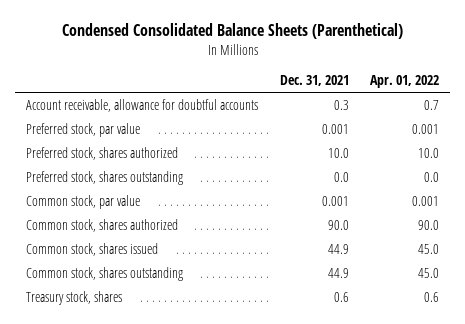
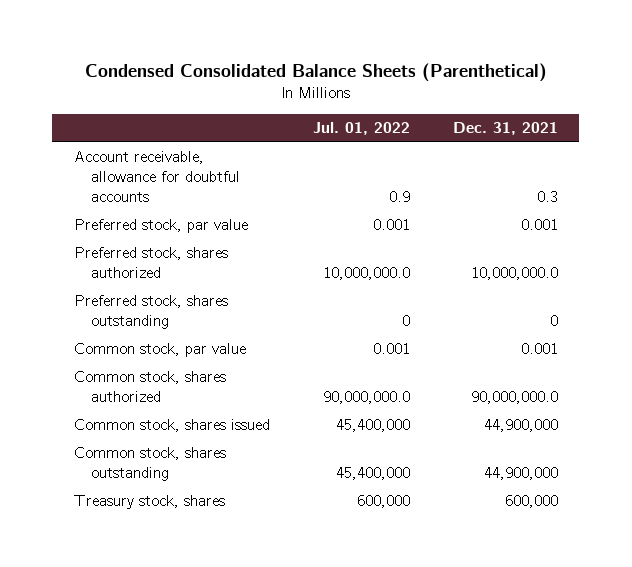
[369,74,439,88] Apr. 01, 2022 -> none
none -> [312,122,410,136] Jul. 01, 2022
[327,147,349,158] 10.0 -> [470,267,558,281] 10,000,000.0
[333,171,349,182] 0.0 -> [549,315,558,327] 0
[327,219,349,230] 90.0 -> [470,391,558,405] 90,000,000.0
[327,243,349,254] 44.9 -> [483,419,558,433] 44,900,000
[327,267,349,278] 44.9 -> [483,467,558,481] 44,900,000
[333,291,349,302] 0.6 -> [504,495,558,509] 600,000

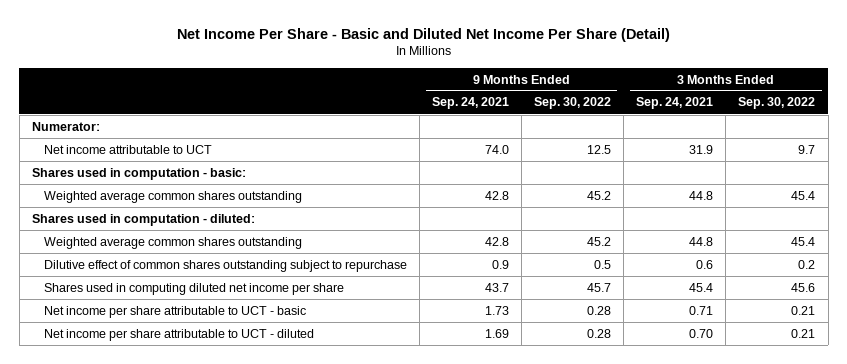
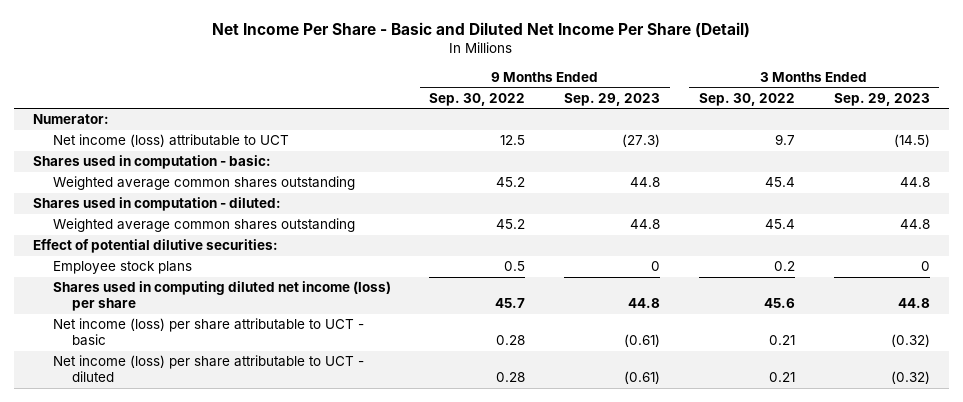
[431,97,509,110] Sep. 24, 2021 -> none
[636,97,714,110] Sep. 24, 2021 -> none
none -> [564,92,661,106] Sep. 29, 2023
none -> [833,92,930,106] Sep. 29, 2023
[43,144,212,154] Net income attributable to UCT -> [52,134,289,148] Net income (loss) attributable to UCT
[43,259,407,272] Dilutive effect of common shares outstanding subject to repurchase -> none
none -> [33,239,279,254] Effect of potential dilutive securities:
none -> [52,261,192,275] Employee stock plans
[43,282,344,295] Shares used in computing diluted net income per share -> [52,281,391,312] Shares used in computing diluted net income (loss) per share
[43,305,306,318] Net income per share attributable to UCT - basic -> [52,318,364,347] Net income (loss) per share attributable to UCT - basic
[43,328,314,341] Net income per share attributable to UCT - diluted -> [52,355,364,383] Net income (loss) per share attributable to UCT - diluted

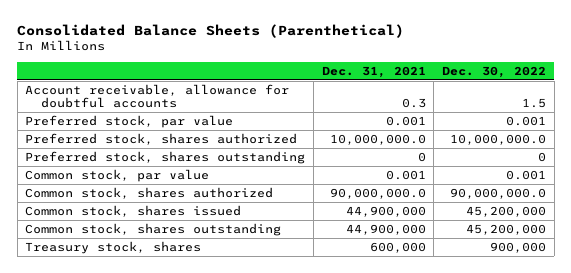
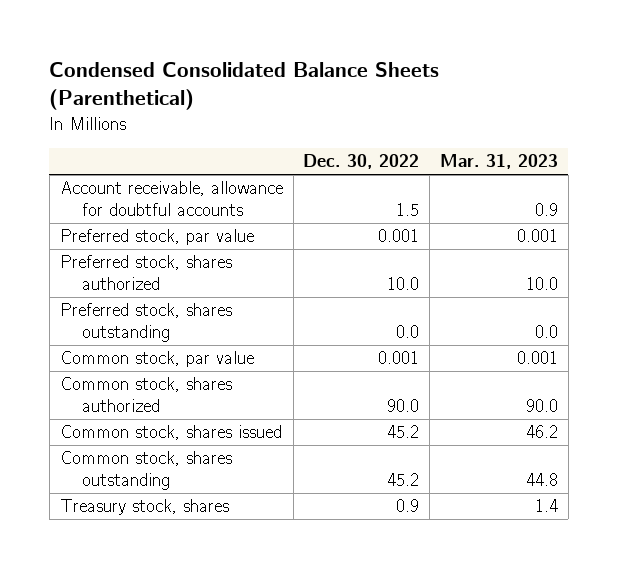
[17,23,405,38] Consolidated Balance Sheets (Parenthetical) -> [49,62,440,111] Condensed Consolidated Balance Sheets (Parenthetical)
[321,65,426,78] Dec. 31, 2021 -> none
none -> [440,154,559,170] Mar. 31, 2023
[450,133,547,145] 10,000,000.0 -> [387,277,420,291] 10.0
[538,151,547,162] 0 -> [396,325,420,339] 0.0
[450,187,547,199] 90,000,000.0 -> [387,399,420,413] 90.0
[466,205,547,217] 45,200,000 -> [387,425,420,439] 45.2
[466,223,547,235] 45,200,000 -> [387,473,420,487] 45.2
[490,241,547,253] 900,000 -> [396,499,420,513] 0.9

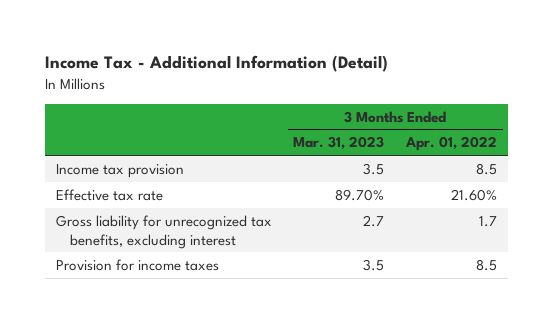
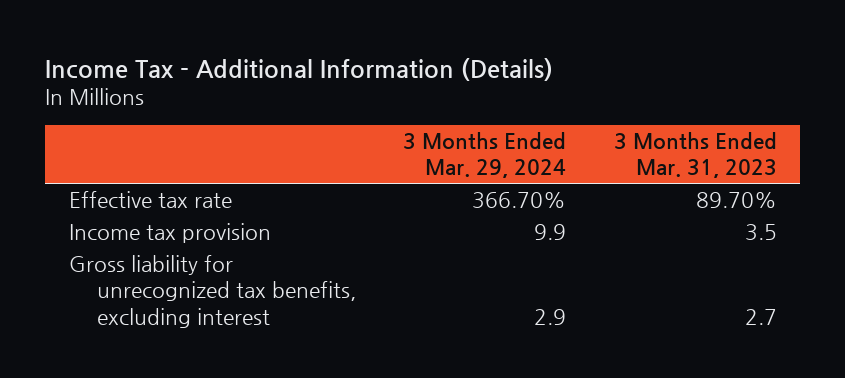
[44,55,388,73] Income Tax - Additional Information (Detail) -> [44,57,553,81] Income Tax - Additional Information (Details)
[405,136,498,152] Apr. 01, 2022 -> none
none -> [403,132,567,179] 3 Months Ended Mar. 29, 2024
[55,163,184,178] Income tax provision -> [68,223,271,244] Income tax provision
[55,258,219,271] Provision for income taxes -> none

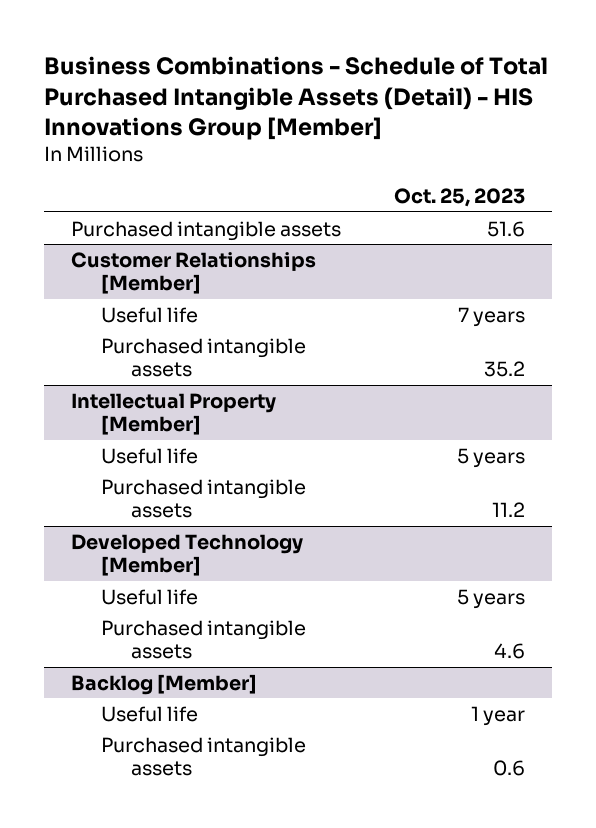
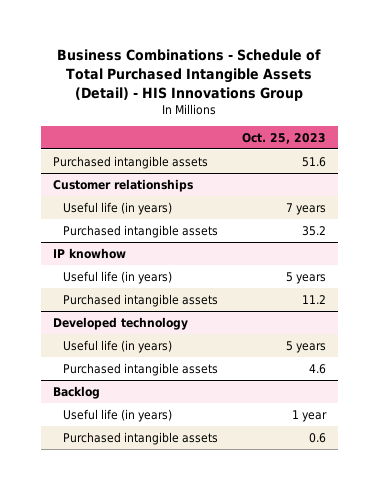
[44,56,549,140] Business Combinations - Schedule of Total Purchased Intangible Assets (Detail) - HIS Innovations Group [Member] -> [57,48,322,101] Business Combinations - Schedule of Total Purchased Intangible Assets (Detail) - HIS Innovations Group
[70,251,316,295] Customer Relationships [Member] -> [52,178,193,192] Customer relationships
[101,306,199,323] Useful life -> [62,201,172,215] Useful life (in years)
[70,392,276,436] Intellectual Property [Member] -> [52,247,126,259] IP knowhow
[101,447,199,464] Useful life -> [62,270,172,284] Useful life (in years)
[70,533,303,577] Developed Technology [Member] -> [52,316,188,330] Developed technology
[101,588,199,605] Useful life -> [62,339,172,353] Useful life (in years)
[70,673,257,695] Backlog [Member] -> [52,385,100,399] Backlog
[101,705,199,722] Useful life -> [62,408,172,422] Useful life (in years)

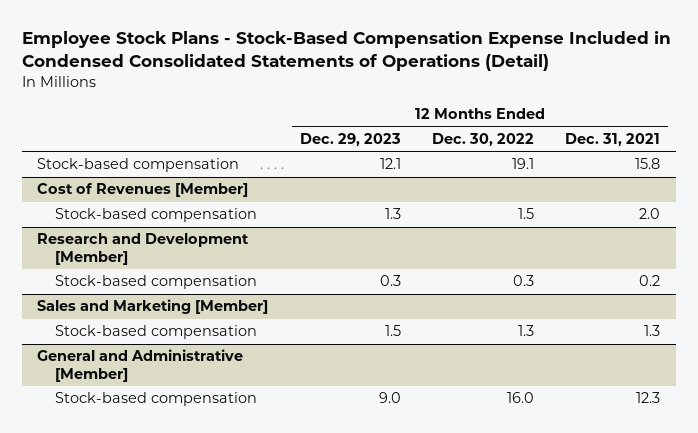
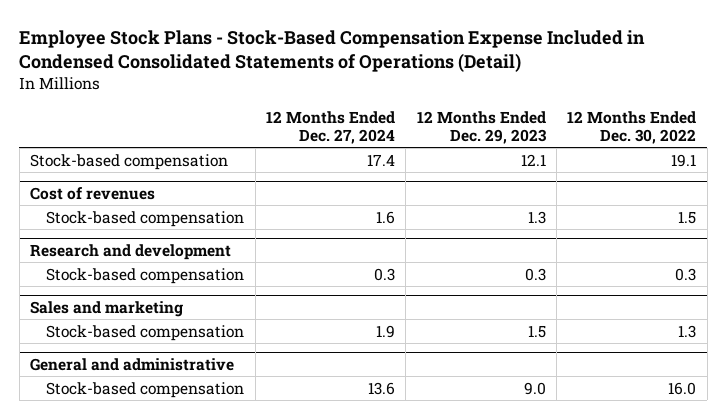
[565,132,661,146] Dec. 31, 2021 -> none
none -> [265,110,395,144] 12 Months Ended Dec. 27, 2024
[37,183,249,198] Cost of Revenues [Member] -> [30,186,156,200] Cost of revenues
[37,233,250,265] Research and Development [Member] -> [30,243,232,260] Research and development
[37,299,269,315] Sales and Marketing [Member] -> [30,300,184,317] Sales and marketing
[37,349,244,382] General and Administrative [Member] -> [30,357,235,371] General and administrative

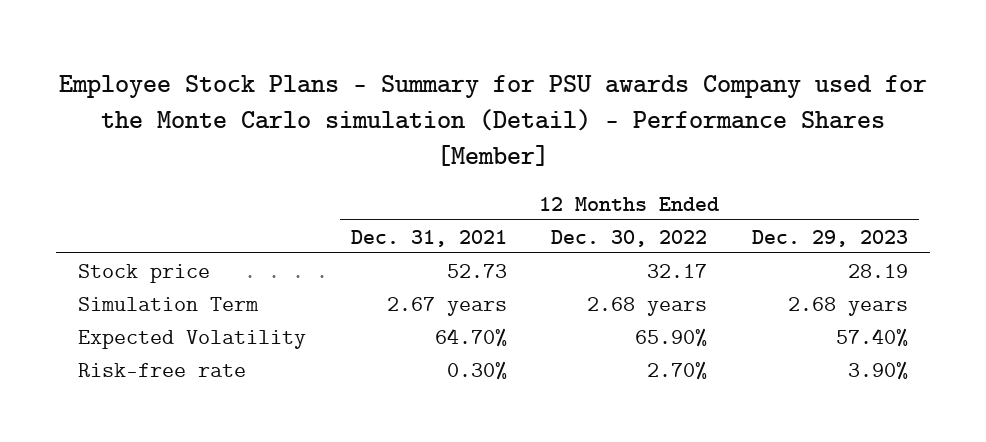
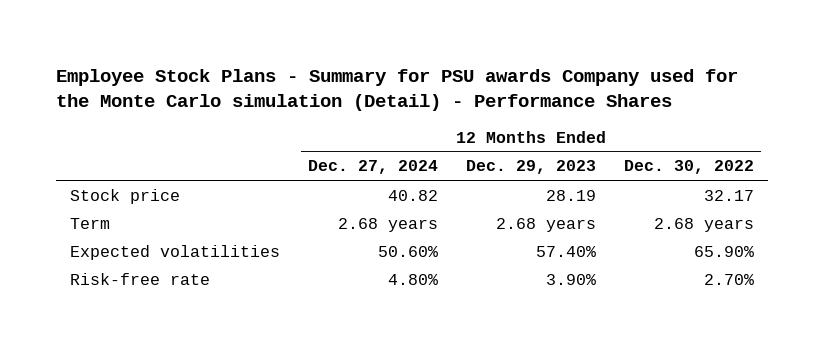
[58,74,927,166] Employee Stock Plans - Summary for PSU awards Company used for the Monte Carlo simulation (Detail) - Performance Shares [Member] -> [56,68,739,112] Employee Stock Plans - Summary for PSU awards Company used for the Monte Carlo simulation (Detail) - Performance Shares
[350,229,507,247] Dec. 31, 2021 -> none
none -> [308,160,439,175] Dec. 27, 2024
[78,296,260,311] Simulation Term -> [70,217,111,229] Term
[78,329,307,349] Expected Volatility -> [70,244,281,260] Expected volatilities

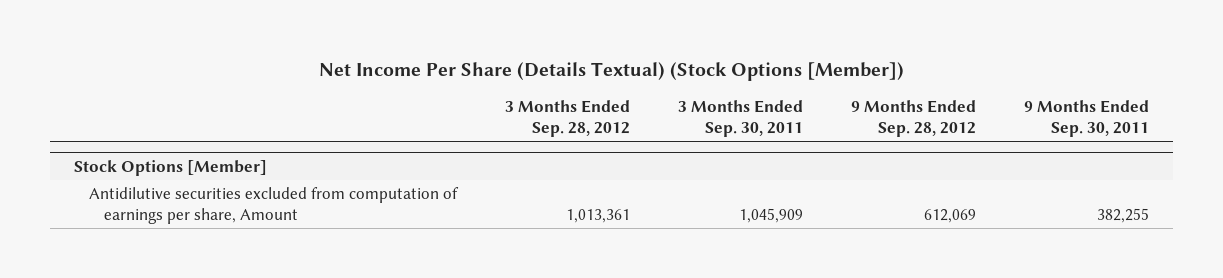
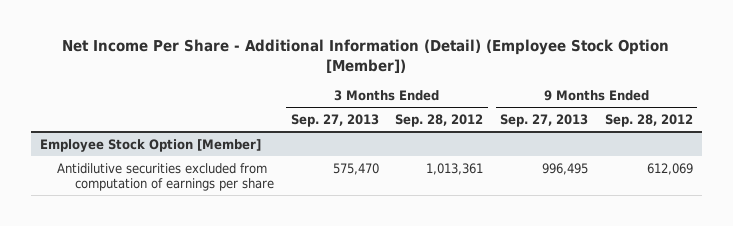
[318,62,904,82] Net Income Per Share (Details Textual) (Stock Options [Member]) -> [62,38,670,73] Net Income Per Share - Additional Information (Detail) (Employee Stock Option [Member])
[678,100,804,138] 3 Months Ended Sep. 30, 2011 -> none
[1024,100,1150,138] 9 Months Ended Sep. 30, 2011 -> none
none -> [290,113,379,127] Sep. 27, 2013
none -> [500,113,589,127] Sep. 27, 2013
[73,159,267,176] Stock Options [Member] -> [39,138,261,152] Employee Stock Option [Member]
[88,187,459,225] Antidilutive securities excluded from computation of earnings per share, Amount -> [57,162,274,191] Antidilutive securities excluded from computation of earnings per share

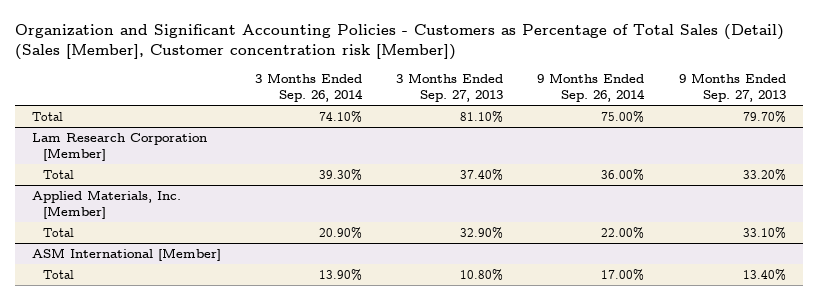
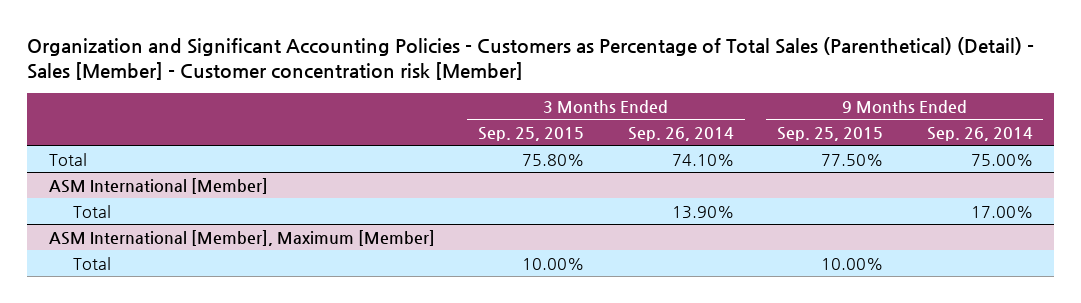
[14,23,784,61] Organization and Significant Accounting Policies - Customers as Percentage of Total Sales (Detail) (Sales [Member], Customer concentration risk [Member]) -> [26,36,1034,81] Organization and Significant Accounting Policies - Customers as Percentage of Total Sales (Parenthetical) (Detail) - Sales [Member] - Customer concentration risk [Member]
[396,73,504,103] 3 Months Ended Sep. 27, 2013 -> none
[678,73,786,103] 9 Months Ended Sep. 27, 2013 -> none
none -> [478,126,585,141] Sep. 25, 2015
none -> [777,126,884,141] Sep. 25, 2015
[31,132,207,162] Lam Research Corporation [Member] -> none
[42,169,74,179] Total -> none
[31,189,181,220] Applied Materials, Inc. [Member] -> none
[42,227,74,237] Total -> none
none -> [48,229,435,246] ASM International [Member], Maximum [Member]
none -> [72,256,111,270] Total

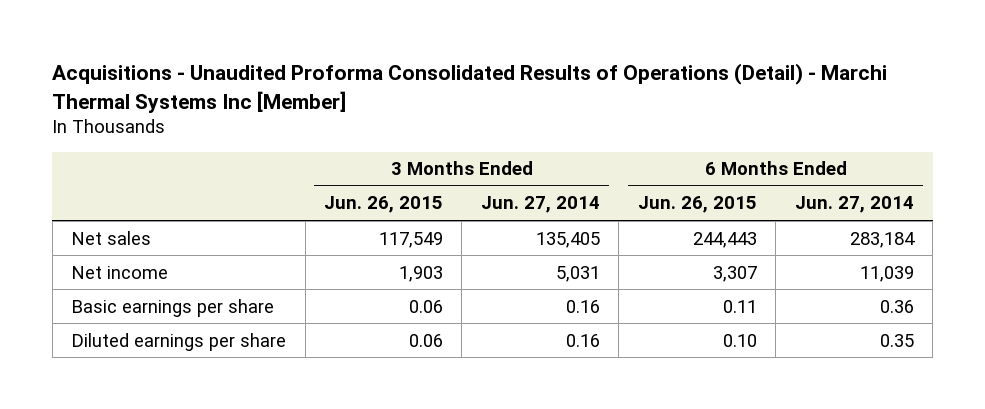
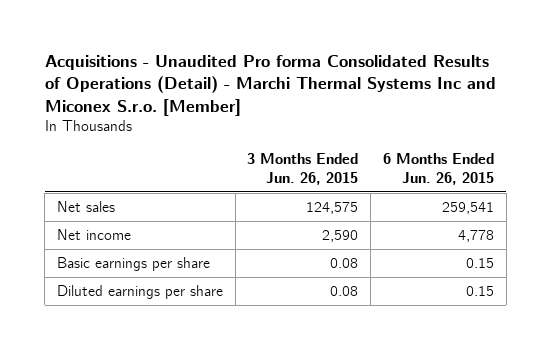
[52,63,888,113] Acquisitions - Unaudited Proforma Consolidated Results of Operations (Detail) - Marchi Thermal Systems Inc [Member] -> [44,54,496,116] Acquisitions - Unaudited Pro forma Consolidated Results of Operations (Detail) - Marchi Thermal Systems Inc and Miconex S.r.o. [Member]
[480,196,600,214] Jun. 27, 2014 -> none
[794,196,914,214] Jun. 27, 2014 -> none
[378,231,443,248] 117,549 -> [306,201,359,214] 124,575
[692,231,757,248] 244,443 -> [441,201,494,214] 259,541
[398,265,443,282] 1,903 -> [322,229,359,242] 2,590
[712,265,757,282] 3,307 -> [457,229,494,242] 4,778
[408,299,443,313] 0.06 -> [330,257,359,268] 0.08
[722,299,757,313] 0.11 -> [465,257,494,268] 0.15
[408,333,443,347] 0.06 -> [330,285,359,296] 0.08
[722,333,757,347] 0.10 -> [465,285,494,296] 0.15

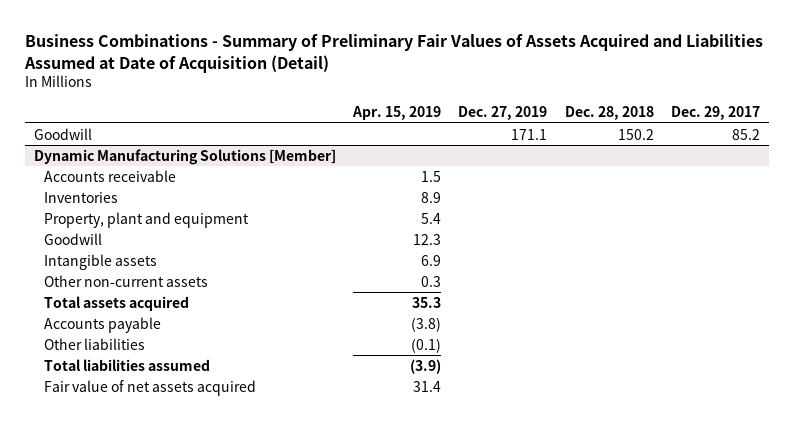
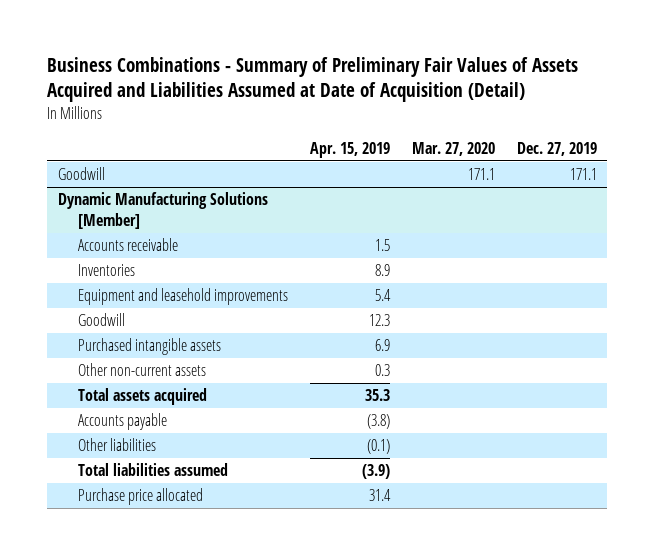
[564,106,654,121] Dec. 28, 2018 -> none
[671,106,761,121] Dec. 29, 2017 -> none
none -> [411,141,495,156] Mar. 27, 2020
[44,211,250,228] Property, plant and equipment -> none
none -> [78,288,289,306] Equipment and leasehold improvements
[44,253,158,270] Intangible assets -> [78,338,222,356] Purchased intangible assets
[44,379,257,396] Fair value of net assets acquired -> [78,488,204,506] Purchase price allocated

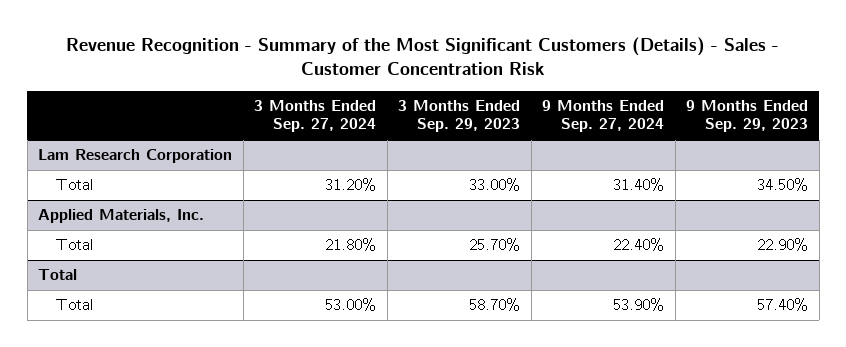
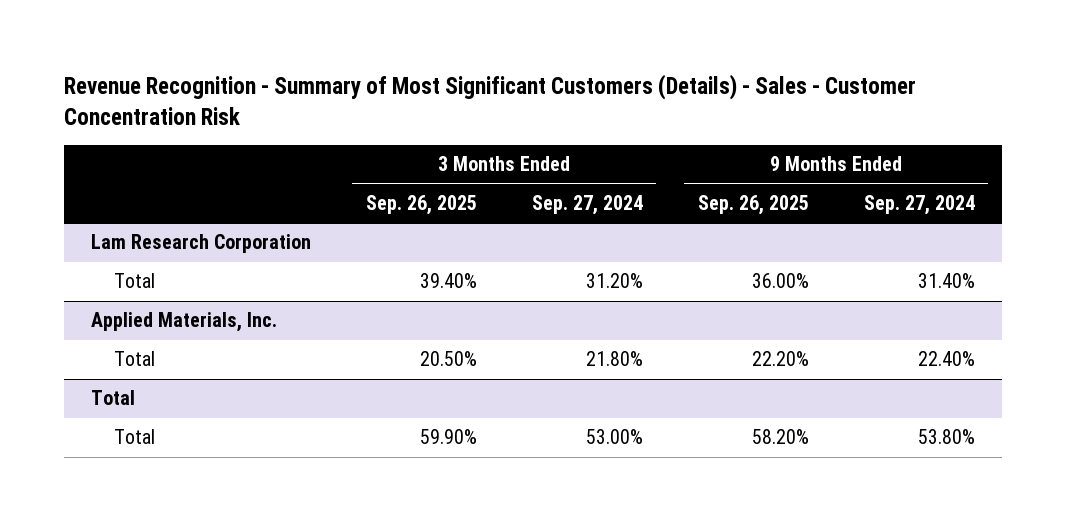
[66,37,780,76] Revenue Recognition - Summary of the Most Significant Customers (Details) - Sales - Customer Concentration Risk -> [63,74,916,126] Revenue Recognition - Summary of Most Significant Customers (Details) - Sales - Customer Concentration Risk
[398,100,521,133] 3 Months Ended Sep. 29, 2023 -> none
[686,100,809,133] 9 Months Ended Sep. 29, 2023 -> none
none -> [365,195,477,216] Sep. 26, 2025
none -> [697,195,809,216] Sep. 26, 2025
[613,298,665,312] 53.90% -> [917,429,975,445] 53.80%

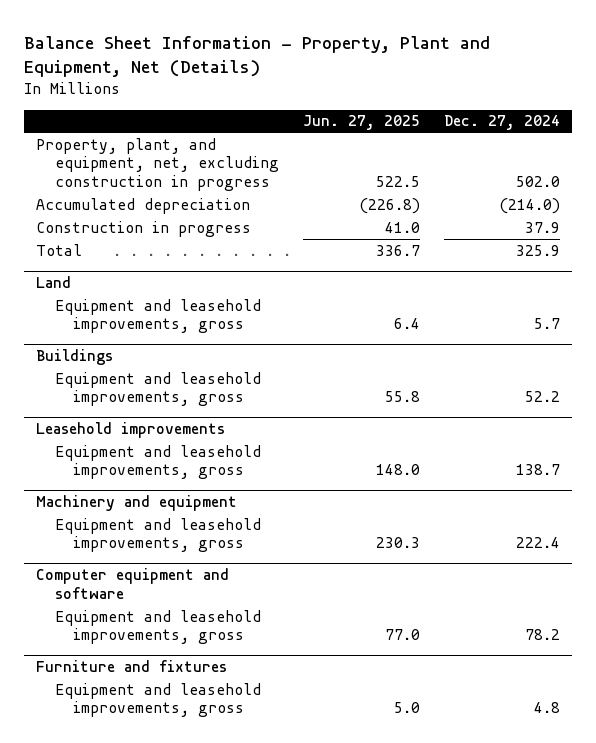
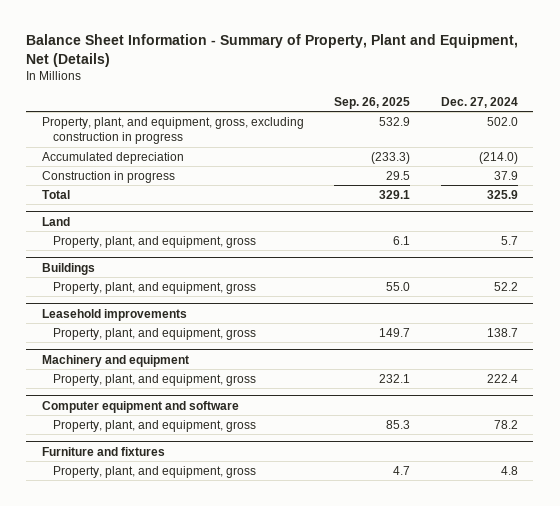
[24,35,491,77] Balance Sheet Information - Property, Plant and Equipment, Net (Details) -> [26,34,519,67] Balance Sheet Information - Summary of Property, Plant and Equipment, Net (Details)
[302,115,420,131] Jun. 27, 2025 -> none
none -> [334,96,411,109] Sep. 26, 2025
[36,137,279,192] Property, plant, and equipment, net, excluding construction in progress -> [41,116,304,145] Property, plant, and equipment, gross, excluding construction in progress
[54,298,261,334] Equipment and leasehold improvements, gross -> [53,235,257,248] Property, plant, and equipment, gross
[54,371,261,407] Equipment and leasehold improvements, gross -> [53,281,257,294] Property, plant, and equipment, gross
[54,444,261,480] Equipment and leasehold improvements, gross -> [53,327,257,340] Property, plant, and equipment, gross
[54,517,261,553] Equipment and leasehold improvements, gross -> [53,373,257,386] Property, plant, and equipment, gross
[54,609,261,645] Equipment and leasehold improvements, gross -> [53,419,257,432] Property, plant, and equipment, gross
[54,682,261,718] Equipment and leasehold improvements, gross -> [53,465,257,478] Property, plant, and equipment, gross

